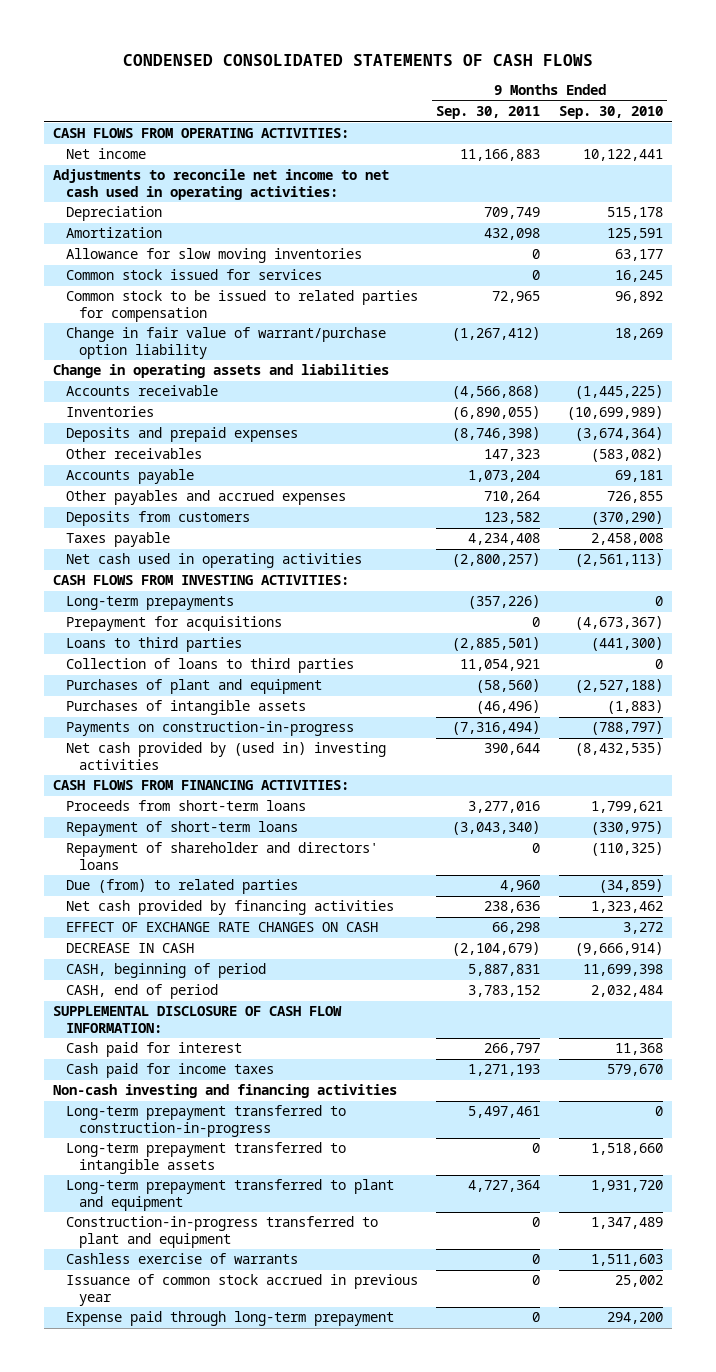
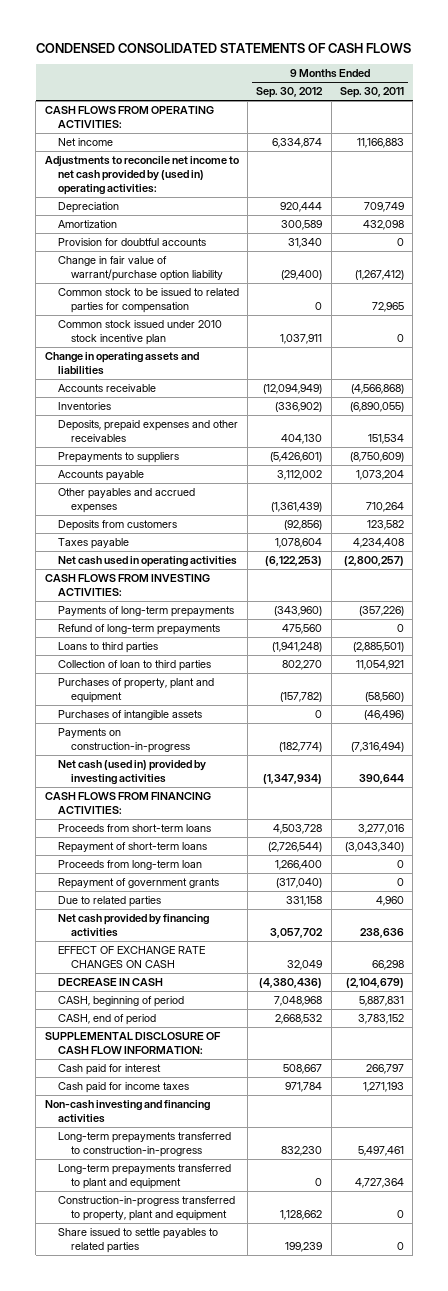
[558,106,663,120] Sep. 30, 2010 -> none
none -> [256,87,324,99] Sep. 30, 2012
[53,169,390,200] Adjustments to reconcile net income to net cash used in operating activities: -> [44,156,239,196] Adjustments to reconcile net income to net cash provided by (used in) operating activities:
[66,248,363,264] Allowance for slow moving inventories -> none
[66,269,323,281] Common stock issued for services -> none
none -> [57,238,206,247] Provision for doubtful accounts
[66,290,419,322] Common stock to be issued to related parties for compensation -> [57,288,239,314] Common stock to be issued to related parties for compensation
none -> [57,320,222,346] Common stock issued under 2010 stock incentive plan
[66,448,203,460] Other receivables -> none
[66,427,299,443] Deposits and prepaid expenses -> [57,420,238,443] Deposits, prepaid expenses and other receivables
[452,427,541,442] (8,746,398) -> [367,434,404,445] 151,534
none -> [57,452,179,464] Prepayments to suppliers
[66,616,283,632] Prepayment for acquisitions -> none
[66,596,235,611] Long-term prepayments -> [57,606,234,618] Payments of long-term prepayments
none -> [57,624,220,636] Refund of long-term prepayments
[66,658,355,674] Collection of loans to third parties -> [57,660,211,672] Collection of loan to third parties
[66,679,323,695] Purchases of plant and equipment -> [57,678,214,704] Purchases of property, plant and equipment
[66,742,387,770] Net cash provided by (used in) investing activities -> [57,760,206,786] Net cash (used in) provided by investing activities
[66,842,379,870] Repayment of shareholder and directors' loans -> none
none -> [57,860,202,871] Proceeds from long-term loan
none -> [57,878,219,890] Repayment of government grants
[66,879,299,895] Due (from) to related parties -> [57,896,161,908] Due to related parties
[66,1142,347,1174] Long-term prepayment transferred to intangible assets -> none
[66,1253,299,1265] Cashless exercise of warrants -> none
[66,1274,419,1306] Issuance of common stock accrued in previous year -> none
[66,1311,395,1327] Expense paid through long-term prepayment -> none
[66,1105,347,1137] Long-term prepayment transferred to construction-in-progress -> [57,1132,231,1158] Long-term prepayments transferred to construction-in-progress
[66,1179,395,1211] Long-term prepayment transferred to plant and equipment -> [57,1164,231,1190] Long-term prepayments transferred to plant and equipment
[66,1216,379,1248] Construction-in-progress transferred to plant and equipment -> [57,1196,235,1222] Construction-in-progress transferred to property, plant and equipment
none -> [57,1228,218,1254] Share issued to settle payables to related parties

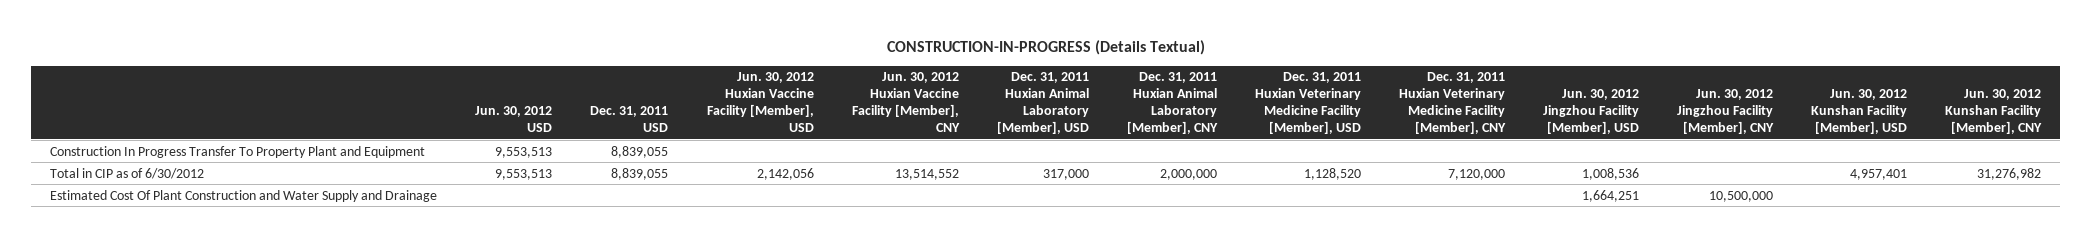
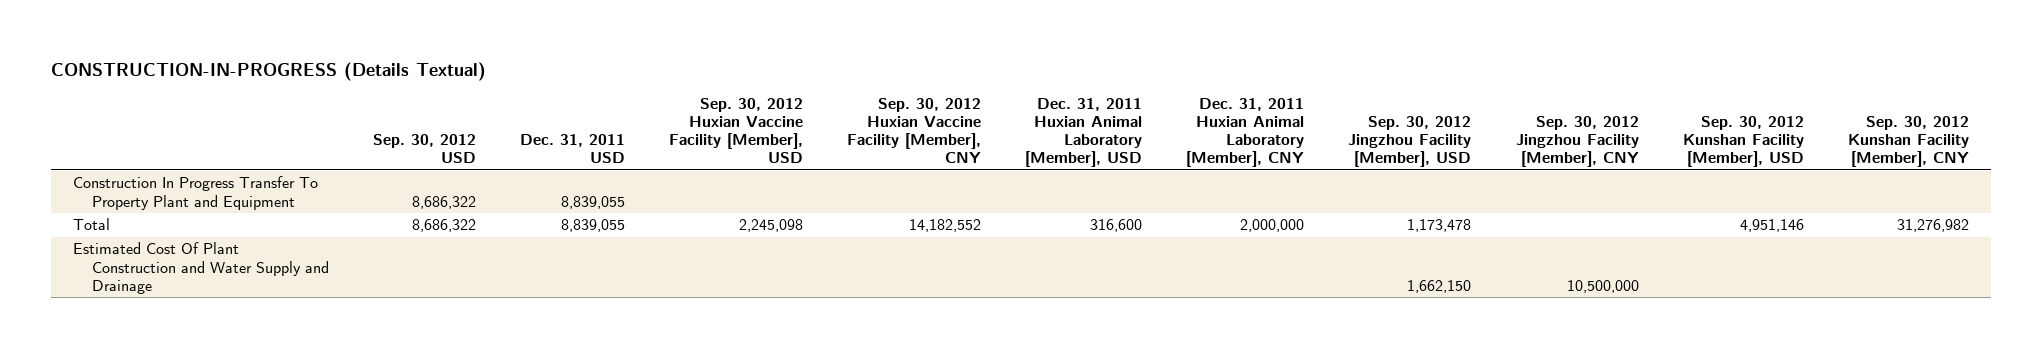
[475,106,553,133] Jun. 30, 2012 USD -> none
[706,72,814,133] Jun. 30, 2012 Huxian Vaccine Facility [Member], USD -> none
[851,72,960,133] Jun. 30, 2012 Huxian Vaccine Facility [Member], CNY -> none
[1254,72,1361,135] Dec. 31, 2011 Huxian Veterinary Medicine Facility [Member], USD -> none
[1399,72,1507,135] Dec. 31, 2011 Huxian Veterinary Medicine Facility [Member], CNY -> none
[1543,89,1640,135] Jun. 30, 2012 Jingzhou Facility [Member], USD -> none
[1677,89,1775,135] Jun. 30, 2012 Jingzhou Facility [Member], CNY -> none
[1811,89,1908,135] Jun. 30, 2012 Kunshan Facility [Member], USD -> none
[1945,89,2043,135] Jun. 30, 2012 Kunshan Facility [Member], CNY -> none
none -> [372,134,476,164] Sep. 30, 2012 USD
none -> [668,97,803,164] Sep. 30, 2012 Huxian Vaccine Facility [Member], USD
none -> [847,97,982,164] Sep. 30, 2012 Huxian Vaccine Facility [Member], CNY
none -> [1348,115,1472,168] Sep. 30, 2012 Jingzhou Facility [Member], USD
none -> [1515,115,1639,168] Sep. 30, 2012 Jingzhou Facility [Member], CNY
none -> [1682,115,1804,168] Sep. 30, 2012 Kunshan Facility [Member], USD
none -> [1847,115,1969,168] Sep. 30, 2012 Kunshan Facility [Member], CNY
[50,167,205,179] Total in CIP as of 6/30/2012 -> none
none -> [73,218,111,231] Total

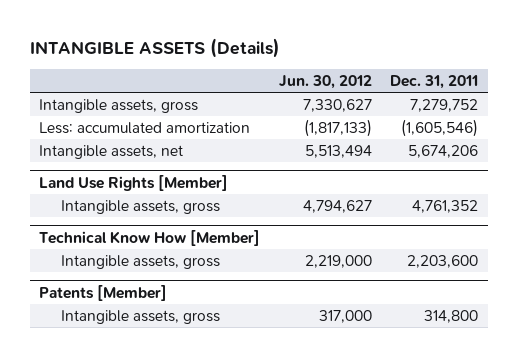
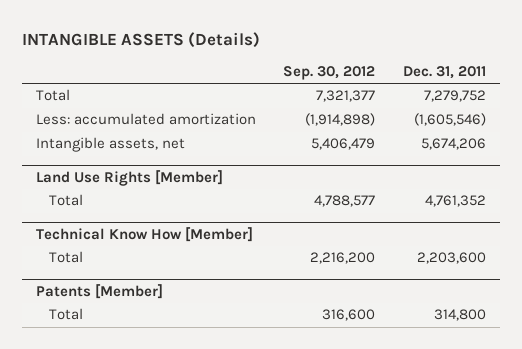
[278,74,372,89] Jun. 30, 2012 -> none
none -> [283,65,376,80] Sep. 30, 2012
[38,98,198,113] Intangible assets, gross -> [35,89,70,102] Total
[60,199,220,214] Intangible assets, gross -> [49,194,84,207] Total
[60,254,220,269] Intangible assets, gross -> [49,251,84,264] Total
[60,309,220,324] Intangible assets, gross -> [49,308,84,321] Total

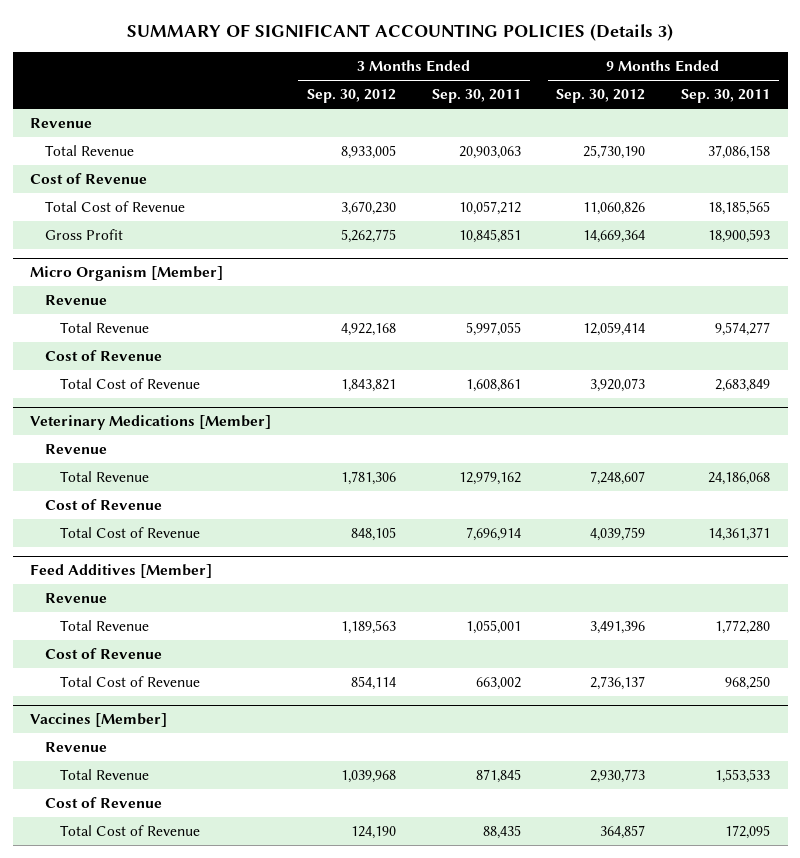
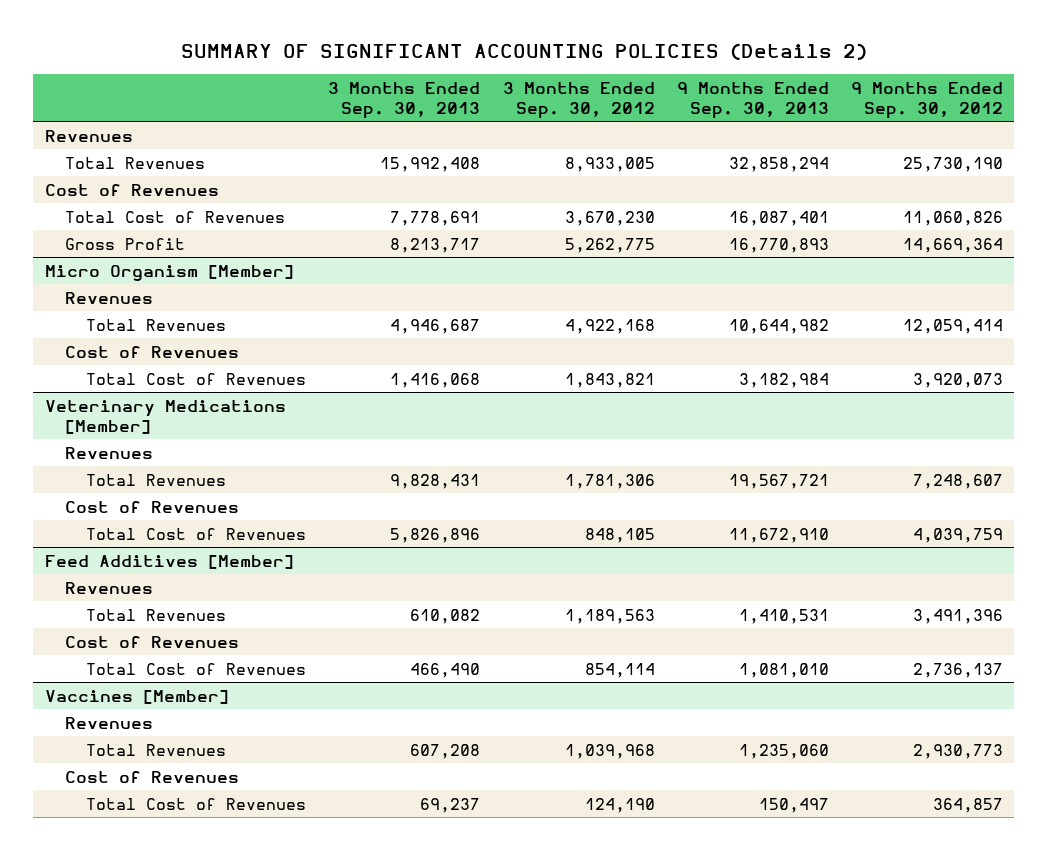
[127,23,674,41] SUMMARY OF SIGNIFICANT ACCOUNTING POLICIES (Details 3) -> [180,43,867,61] SUMMARY OF SIGNIFICANT ACCOUNTING POLICIES (Details 2)
[431,89,521,104] Sep. 30, 2011 -> none
[681,89,771,104] Sep. 30, 2011 -> none
none -> [328,81,481,119] 3 Months Ended Sep. 30, 2013
none -> [676,81,829,119] 9 Months Ended Sep. 30, 2013
[30,118,93,129] Revenue -> [44,129,133,142] Revenues
[45,145,135,157] Total Revenue -> [65,156,206,169] Total Revenues
[30,173,148,185] Cost of Revenue -> [44,183,219,196] Cost of Revenues
[45,201,186,213] Total Cost of Revenue -> [65,210,286,223] Total Cost of Revenues
[45,295,108,306] Revenue -> [65,291,154,304] Revenues
[59,322,149,334] Total Revenue -> [85,318,226,331] Total Revenues
[45,350,163,362] Cost of Revenue -> [65,345,240,358] Cost of Revenues
[59,378,200,390] Total Cost of Revenue -> [85,372,306,385] Total Cost of Revenues
[45,444,108,455] Revenue -> [65,446,154,459] Revenues
[59,471,149,483] Total Revenue -> [85,473,226,486] Total Revenues
[45,499,163,511] Cost of Revenue -> [65,500,240,513] Cost of Revenues
[59,527,200,539] Total Cost of Revenue -> [85,527,306,540] Total Cost of Revenues
[45,593,108,604] Revenue -> [65,581,154,594] Revenues
[59,620,149,632] Total Revenue -> [85,608,226,621] Total Revenues
[45,648,163,660] Cost of Revenue -> [65,635,240,648] Cost of Revenues
[59,676,200,688] Total Cost of Revenue -> [85,662,306,675] Total Cost of Revenues
[45,742,108,753] Revenue -> [65,716,154,729] Revenues
[59,769,149,781] Total Revenue -> [85,743,226,756] Total Revenues
[45,797,163,809] Cost of Revenue -> [65,770,240,783] Cost of Revenues
[59,825,200,837] Total Cost of Revenue -> [85,797,306,810] Total Cost of Revenues

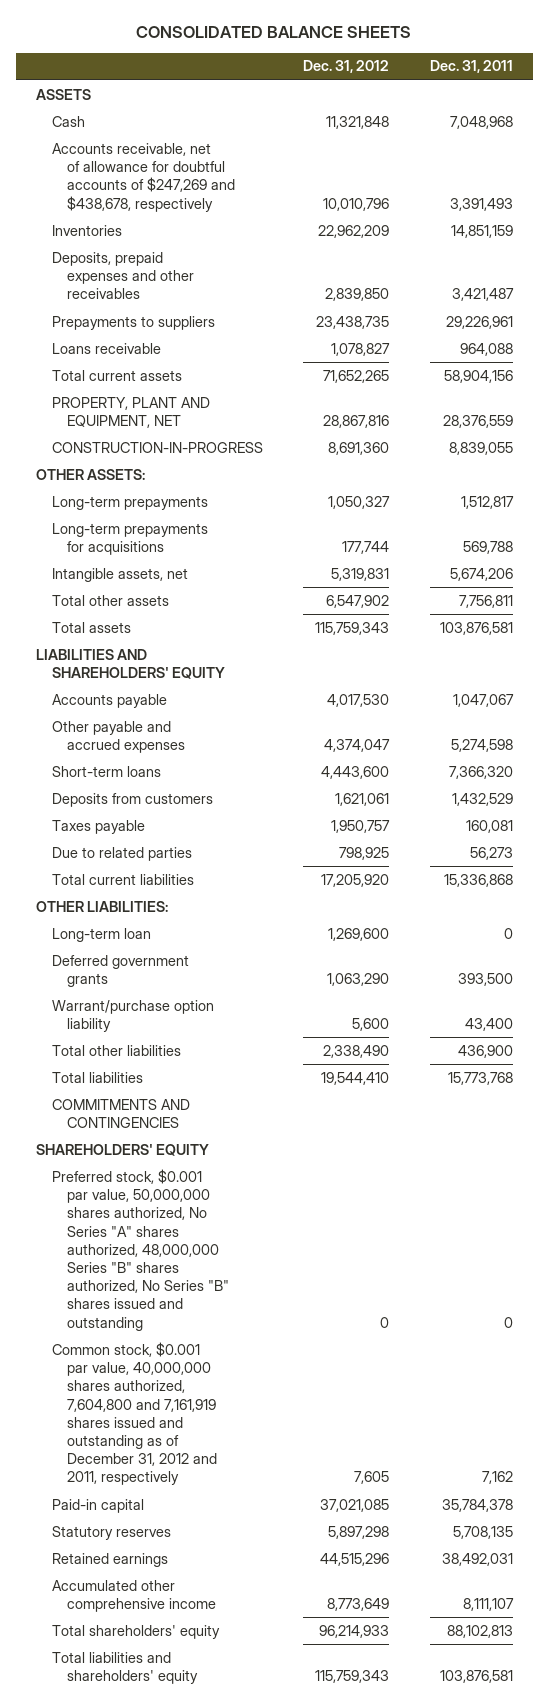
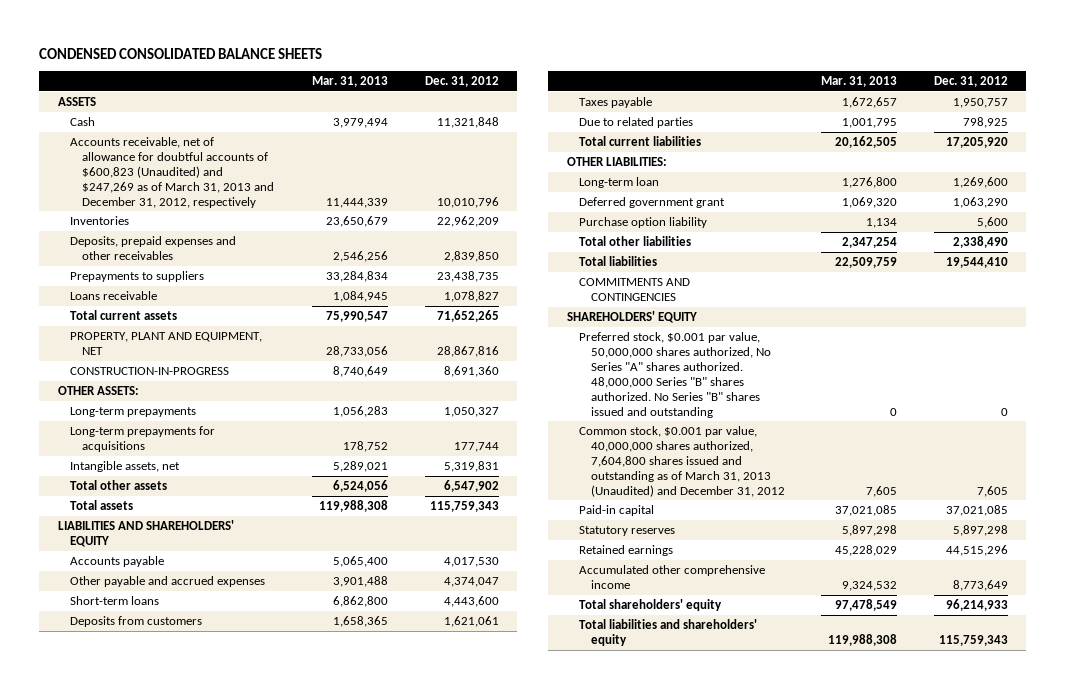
[136,26,412,39] CONSOLIDATED BALANCE SHEETS -> [39,47,323,59] CONDENSED CONSOLIDATED BALANCE SHEETS
[429,60,513,74] Dec. 31, 2011 -> none
none -> [312,75,389,87] Mar. 31, 2013
[51,142,236,212] Accounts receivable, net of allowance for doubtful accounts of $247,269 and $438,678, respectively -> [69,136,274,208] Accounts receivable, net of allowance for doubtful accounts of $600,823 (Unaudited) and $247,269 as of March 31, 2013 and December 31, 2012, respectively
[51,954,189,988] Deferred government grants -> [578,196,725,208] Deferred government grant
[51,999,214,1033] Warrant/purchase option liability -> [578,216,707,228] Purchase option liability
[51,1168,230,1331] Preferred stock, $0.001 par value, 50,000,000 shares authorized, No Series "A" shares authorized, 48,000,000 Series "B" shares authorized, No Series "B" shares issued and outstanding -> [578,331,771,418] Preferred stock, $0.001 par value, 50,000,000 shares authorized, No Series "A" shares authorized. 48,000,000 Series "B" shares authorized. No Series "B" shares issued and outstanding
[51,1341,218,1486] Common stock, $0.001 par value, 40,000,000 shares authorized, 7,604,800 and 7,161,919 shares issued and outstanding as of December 31, 2012 and 2011, respectively -> [578,425,785,497] Common stock, $0.001 par value, 40,000,000 shares authorized, 7,604,800 shares issued and outstanding as of March 31, 2013 (Unaudited) and December 31, 2012

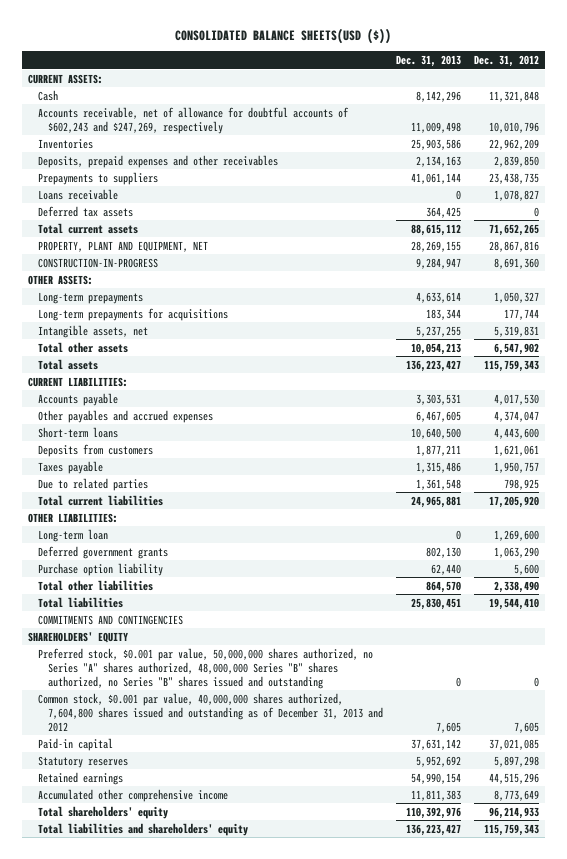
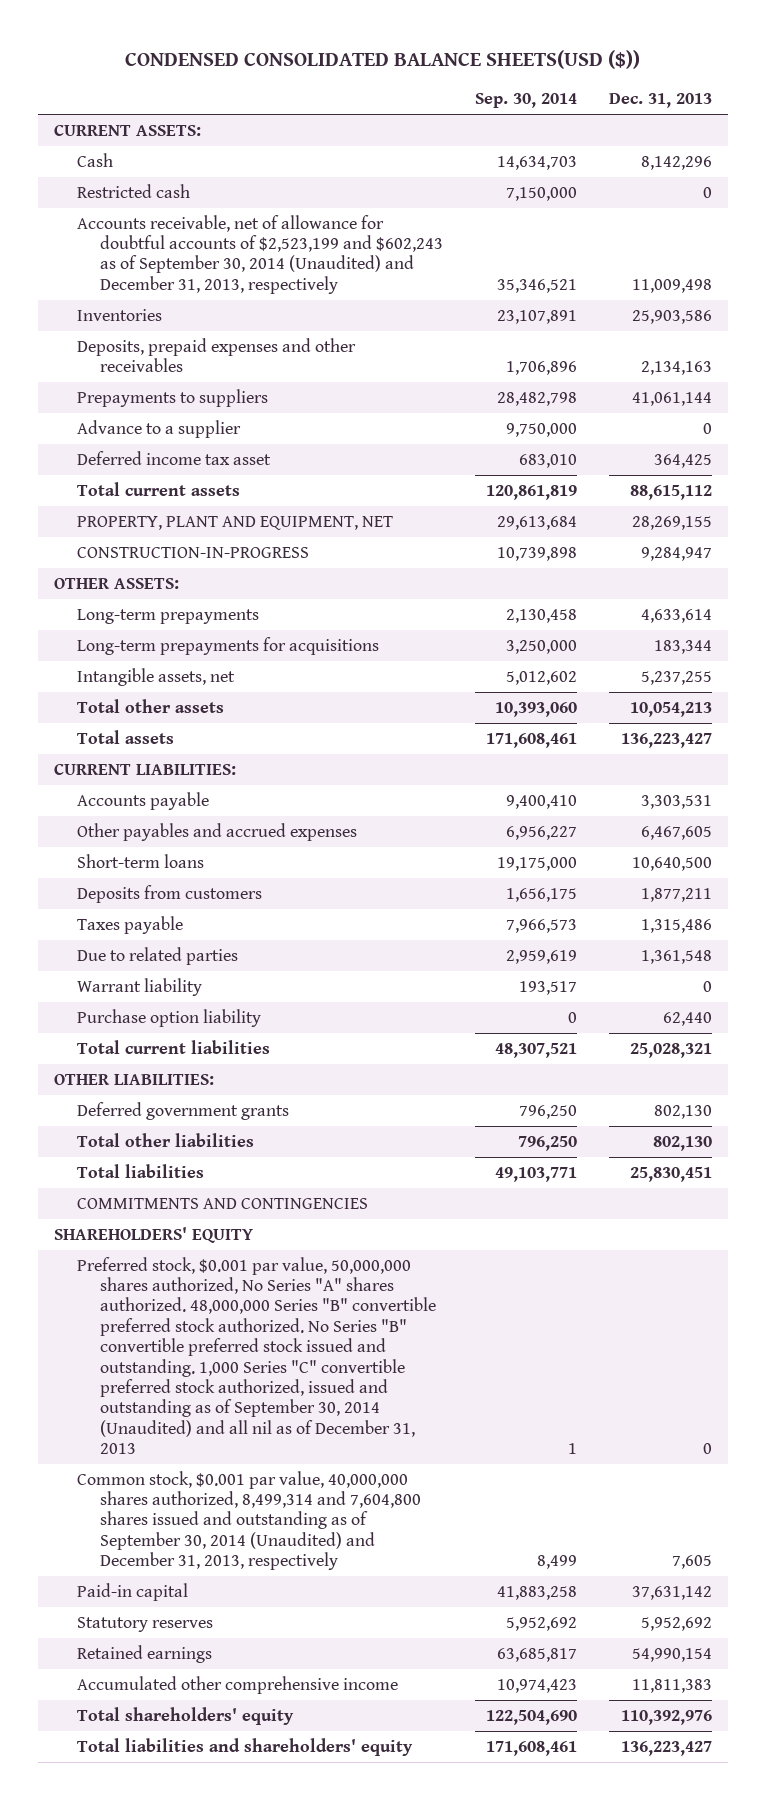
[175,27,392,44] CONSOLIDATED BALANCE SHEETS(USD ($)) -> [125,49,641,69] CONDENSED CONSOLIDATED BALANCE SHEETS(USD ($))
[473,54,539,67] Dec. 31, 2012 -> none
none -> [475,93,578,109] Sep. 30, 2014
none -> [77,183,191,198] Restricted cash
[38,106,350,134] Accounts receivable, net of allowance for doubtful accounts of $602,243 and $247,269, respectively -> [77,214,444,294] Accounts receivable, net of allowance for doubtful accounts of $2,523,199 and $602,243 as of September 30, 2014 (Unaudited) and December 31, 2013, respectively
[38,188,119,200] Loans receivable -> none
none -> [77,419,242,438] Advance to a supplier
[38,205,134,217] Deferred tax assets -> [77,450,272,465] Deferred income tax asset
none -> [77,977,203,996] Warrant liability
[38,562,164,576] Purchase option liability -> [77,1008,262,1027] Purchase option liability
[410,495,461,508] 24,965,881 -> [630,1042,713,1058] 25,028,321
[38,528,109,542] Long-term loan -> none
[425,580,461,593] 864,570 -> [653,1135,713,1151] 802,130
[38,647,374,689] Preferred stock, $0.001 par value, 50,000,000 shares authorized, no Series "A" shares authorized, 48,000,000 Series "B" shares authorized, no Series "B" shares issued and outstanding -> [77,1256,437,1455] Preferred stock, $0.001 par value, 50,000,000 shares authorized, No Series "A" shares authorized. 48,000,000 Series "B" convertible preferred stock authorized. No Series "B" convertible preferred stock issued and outstanding. 1,000 Series "C" convertible preferred stock authorized, issued and outstanding as of September 30, 2014 (Unaudited) and all nil as of December 31, 2013
[38,692,384,732] Common stock, $0.001 par value, 40,000,000 shares authorized, 7,604,800 shares issued and outstanding as of December 31, 2013 and 2012 -> [77,1470,422,1571] Common stock, $0.001 par value, 40,000,000 shares authorized, 8,499,314 and 7,604,800 shares issued and outstanding as of September 30, 2014 (Unaudited) and December 31, 2013, respectively

